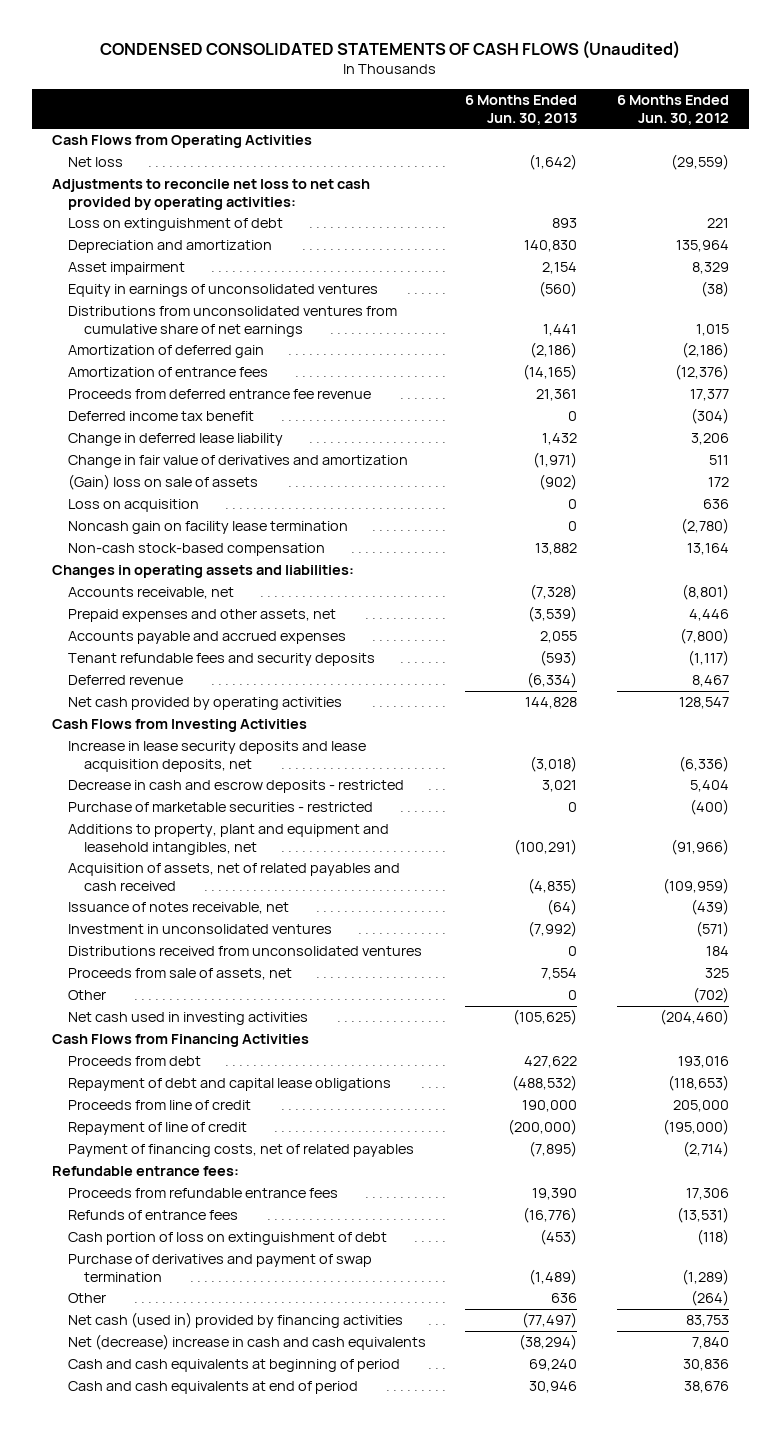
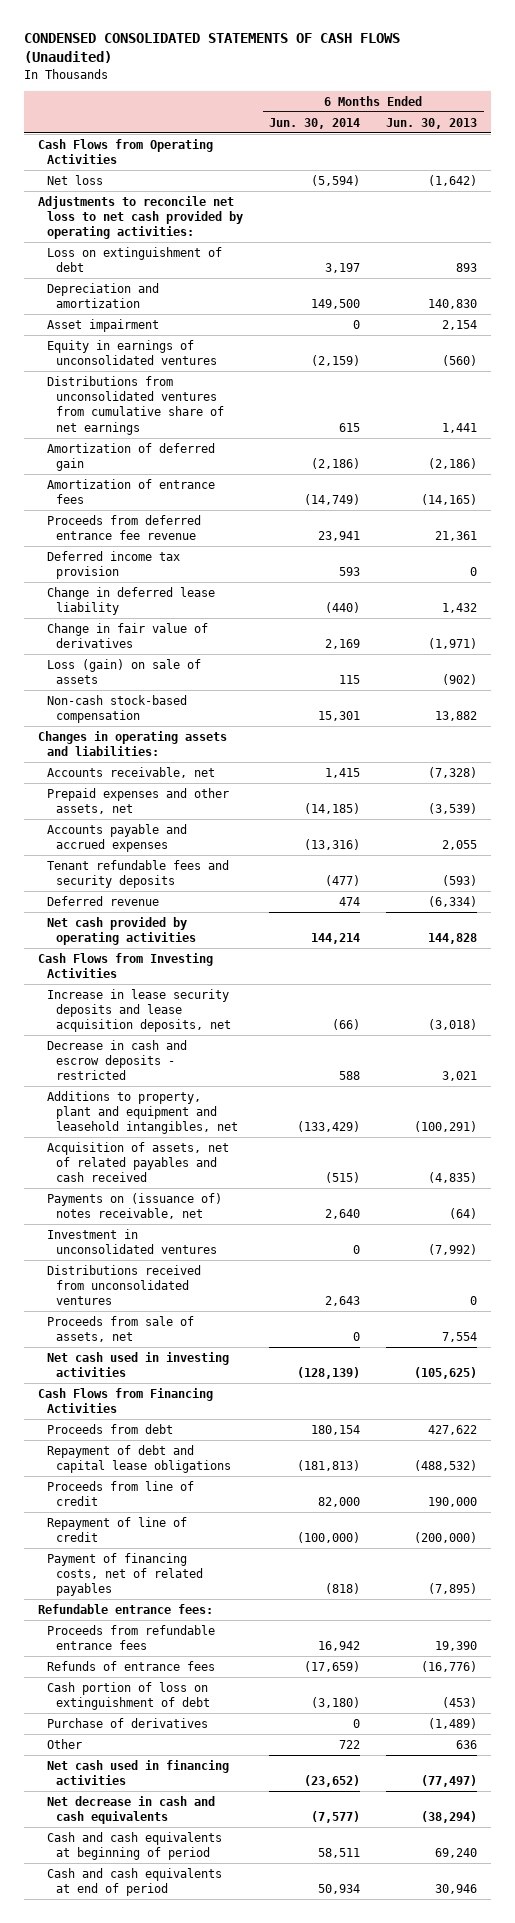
[616,95,729,125] 6 Months Ended Jun. 30, 2012 -> none
none -> [269,117,361,129] Jun. 30, 2014
[67,411,254,422] Deferred income tax benefit -> [46,550,180,580] Deferred income tax provision
[67,499,199,513] Loss on acquisition -> none
[67,521,348,535] Noncash gain on facility lease termination -> none
[67,455,408,469] Change in fair value of derivatives and amortization -> [46,622,208,649] Change in fair value of derivatives
[67,474,258,491] (Gain) loss on sale of assets -> [46,658,201,685] Loss (gain) on sale of assets
[67,802,373,813] Purchase of marketable securities - restricted -> none
[67,902,289,915] Issuance of notes receivable, net -> [46,1192,222,1220] Payments on (issuance of) notes receivable, net
[67,990,106,1001] Other -> none
[67,1254,372,1282] Purchase of derivatives and payment of swap termination -> [46,1717,208,1728] Purchase of derivatives
[67,1312,403,1329] Net cash (used in) provided by financing activities -> [46,1759,229,1786] Net cash used in financing activities
[67,1334,426,1351] Net (decrease) increase in cash and cash equivalents -> [46,1795,215,1825] Net decrease in cash and cash equivalents

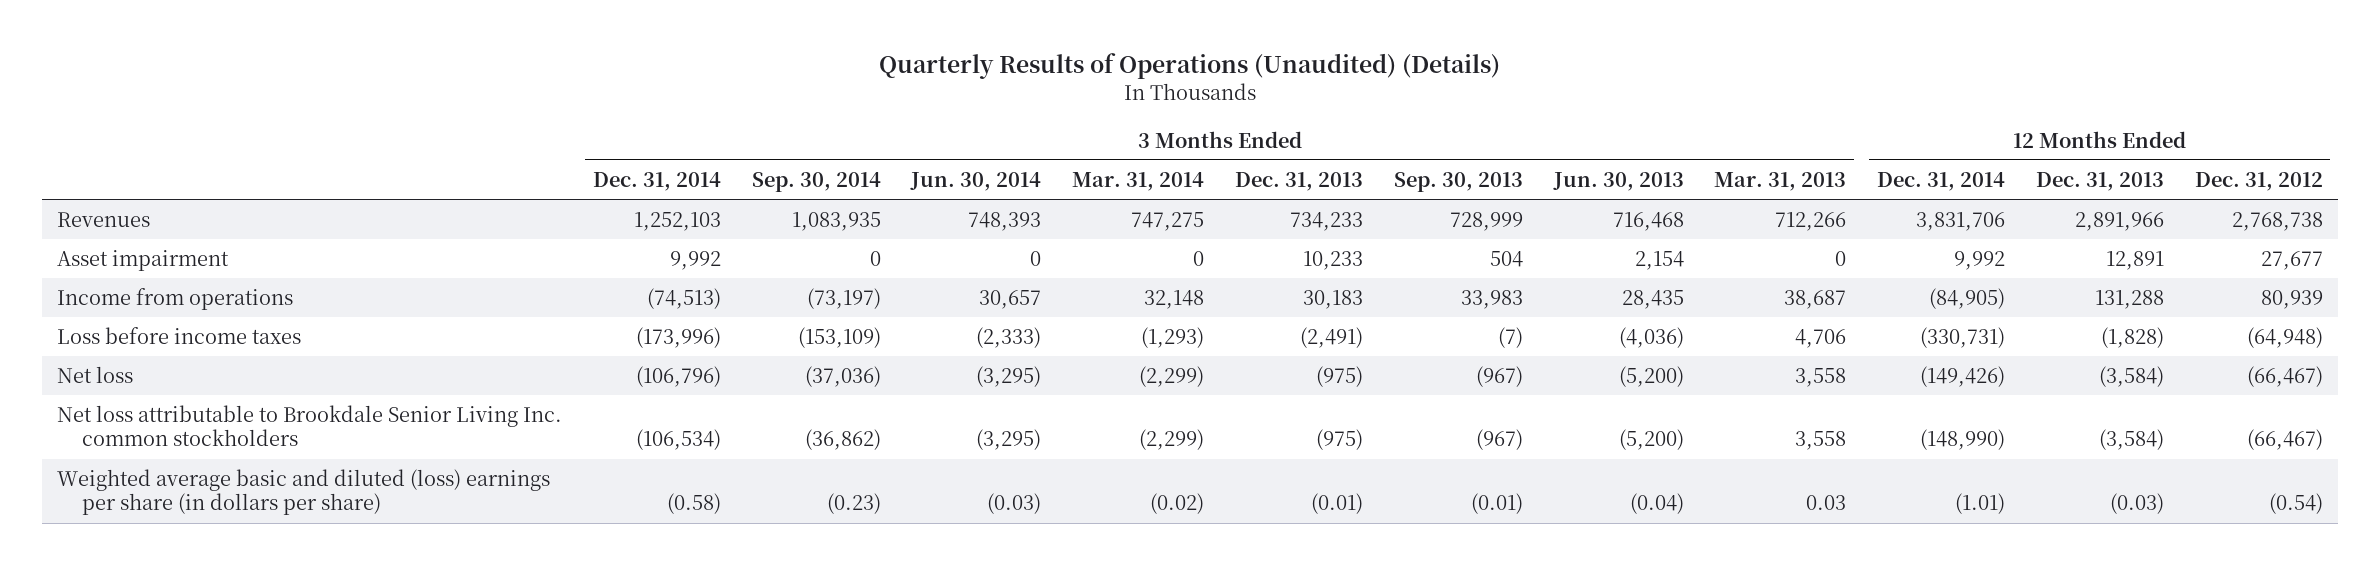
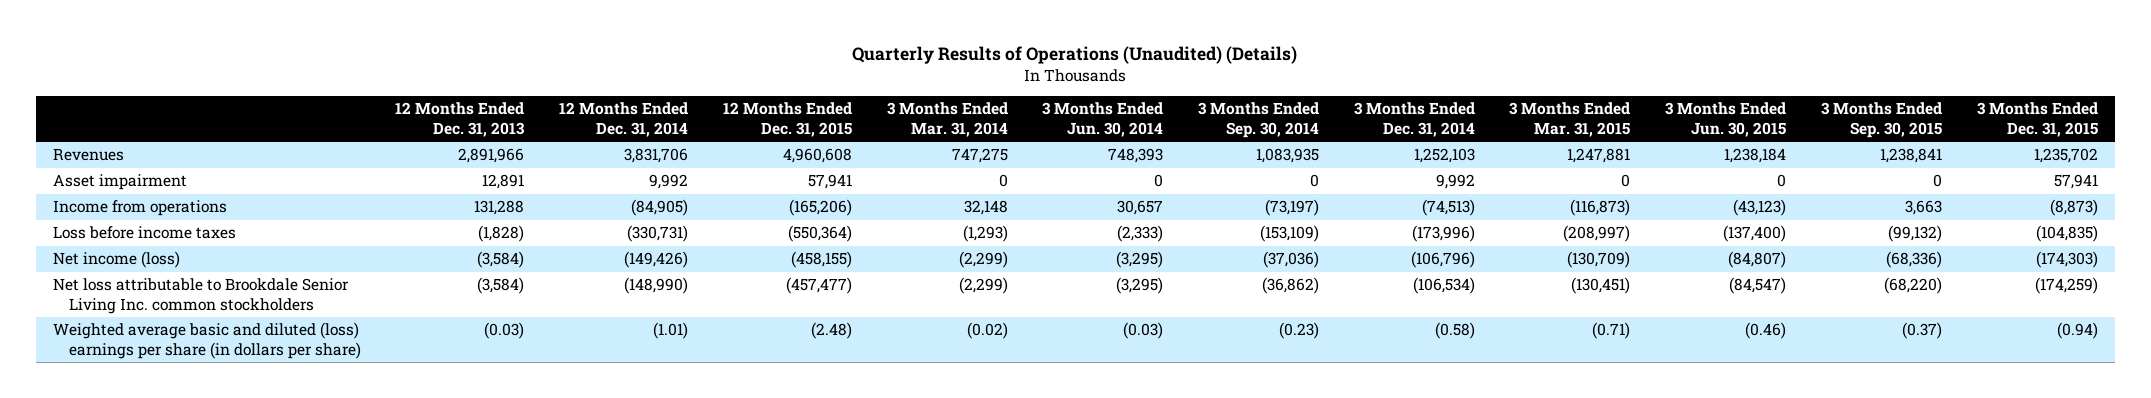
[1235,172,1364,192] Dec. 31, 2013 -> none
[1393,172,1523,193] Sep. 30, 2013 -> none
[1552,172,1684,192] Jun. 30, 2013 -> none
[1714,172,1847,192] Mar. 31, 2013 -> none
[2194,172,2323,192] Dec. 31, 2012 -> none
none -> [722,102,852,138] 12 Months Ended Dec. 31, 2015
none -> [1509,102,1631,138] 3 Months Ended Mar. 31, 2015
none -> [1665,102,1787,138] 3 Months Ended Jun. 30, 2015
none -> [1820,102,1942,139] 3 Months Ended Sep. 30, 2015
none -> [1976,102,2098,138] 3 Months Ended Dec. 31, 2015
[57,366,134,384] Net loss -> [53,251,181,269] Net income (loss)

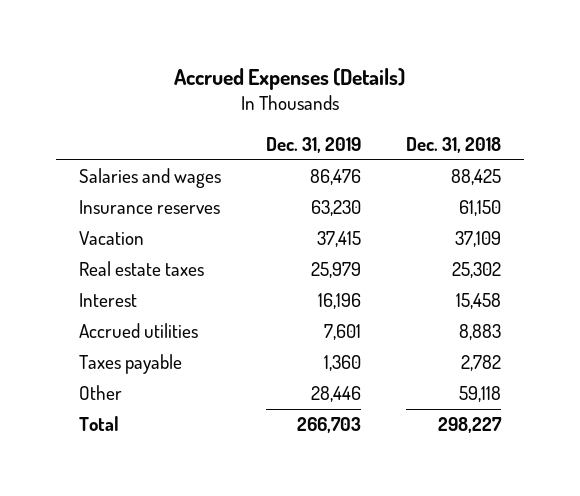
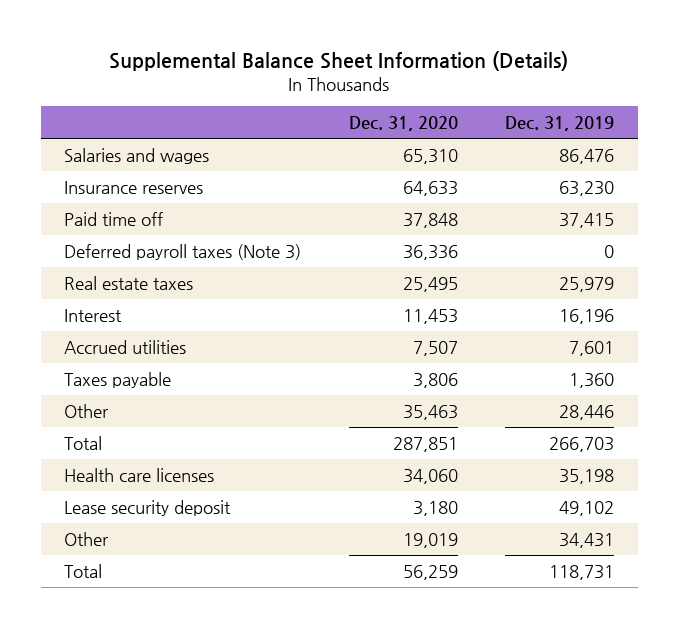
[173,68,405,91] Accrued Expenses (Details) -> [109,50,569,71] Supplemental Balance Sheet Information (Details)
[406,137,502,154] Dec. 31, 2018 -> none
none -> [348,116,458,132] Dec. 31, 2020
[78,231,144,246] Vacation -> [64,211,164,226] Paid time off
none -> [64,243,302,260] Deferred payroll taxes (Note 3)
none -> [64,467,215,482] Health care licenses
none -> [64,499,232,516] Lease security deposit
none -> [64,531,110,546] Other
none -> [64,563,103,578] Total

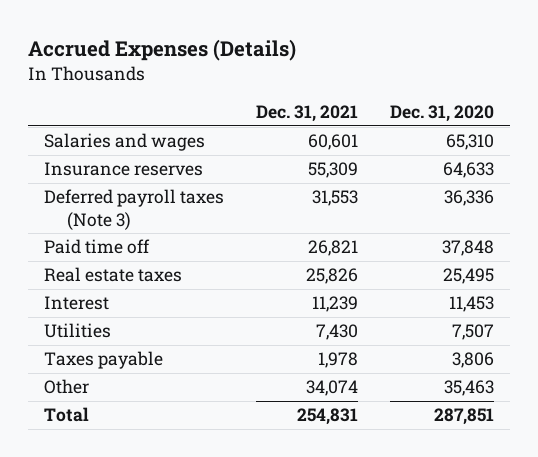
[109,50,569,71] Supplemental Balance Sheet Information (Details) -> [28,38,297,61] Accrued Expenses (Details)
[505,116,615,132] Dec. 31, 2019 -> none
none -> [255,104,358,122] Dec. 31, 2021
[64,211,164,226] Paid time off -> [44,239,151,255] Paid time off
[64,339,187,354] Accrued utilities -> [44,323,112,339] Utilities
[64,467,215,482] Health care licenses -> none
[64,499,232,516] Lease security deposit -> none
[64,531,110,546] Other -> none
[64,563,103,578] Total -> none

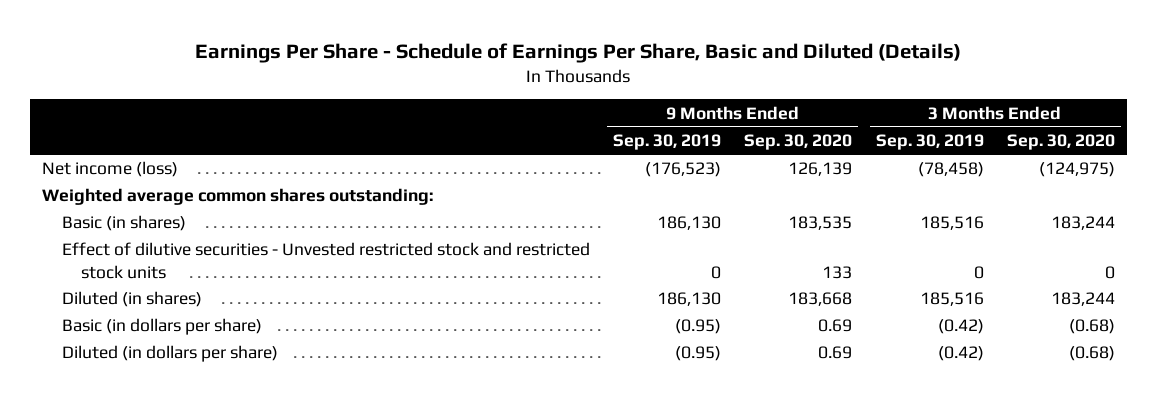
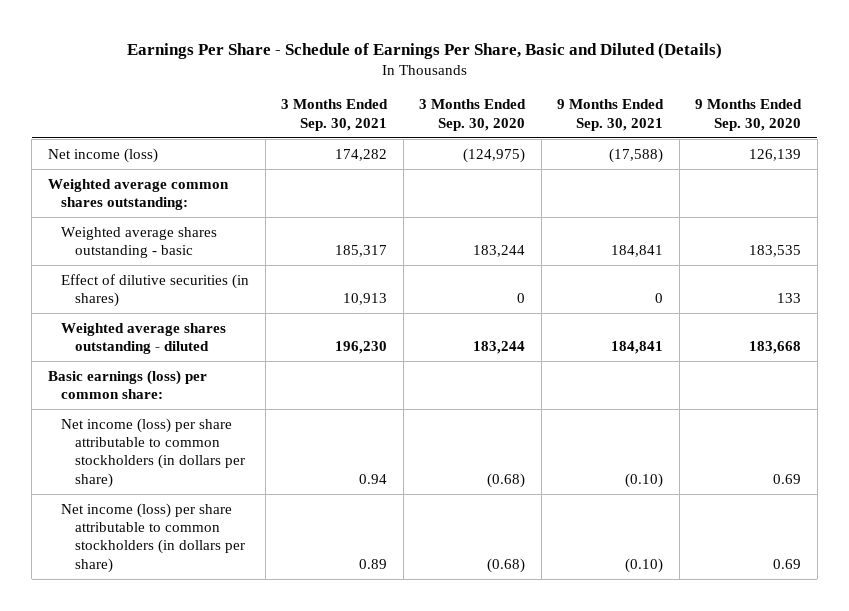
[612,134,721,151] Sep. 30, 2019 -> none
[875,134,984,151] Sep. 30, 2019 -> none
none -> [281,99,389,131] 3 Months Ended Sep. 30, 2021
none -> [557,99,665,131] 9 Months Ended Sep. 30, 2021
[61,215,186,232] Basic (in shares) -> [61,226,218,259] Weighted average shares outstanding - basic
[61,242,590,279] Effect of dilutive securities - Unvested restricted stock and restricted stock units -> [61,273,250,308] Effect of dilutive securities (in shares)
[61,291,202,308] Diluted (in shares) -> [61,322,227,355] Weighted average shares outstanding - diluted
none -> [47,369,207,400] Basic earnings (loss) per common share:
[61,318,262,336] Basic (in dollars per share) -> [61,417,245,488] Net income (loss) per share attributable to common stockholders (in dollars per share)
[61,345,278,363] Diluted (in dollars per share) -> [61,502,245,573] Net income (loss) per share attributable to common stockholders (in dollars per share)

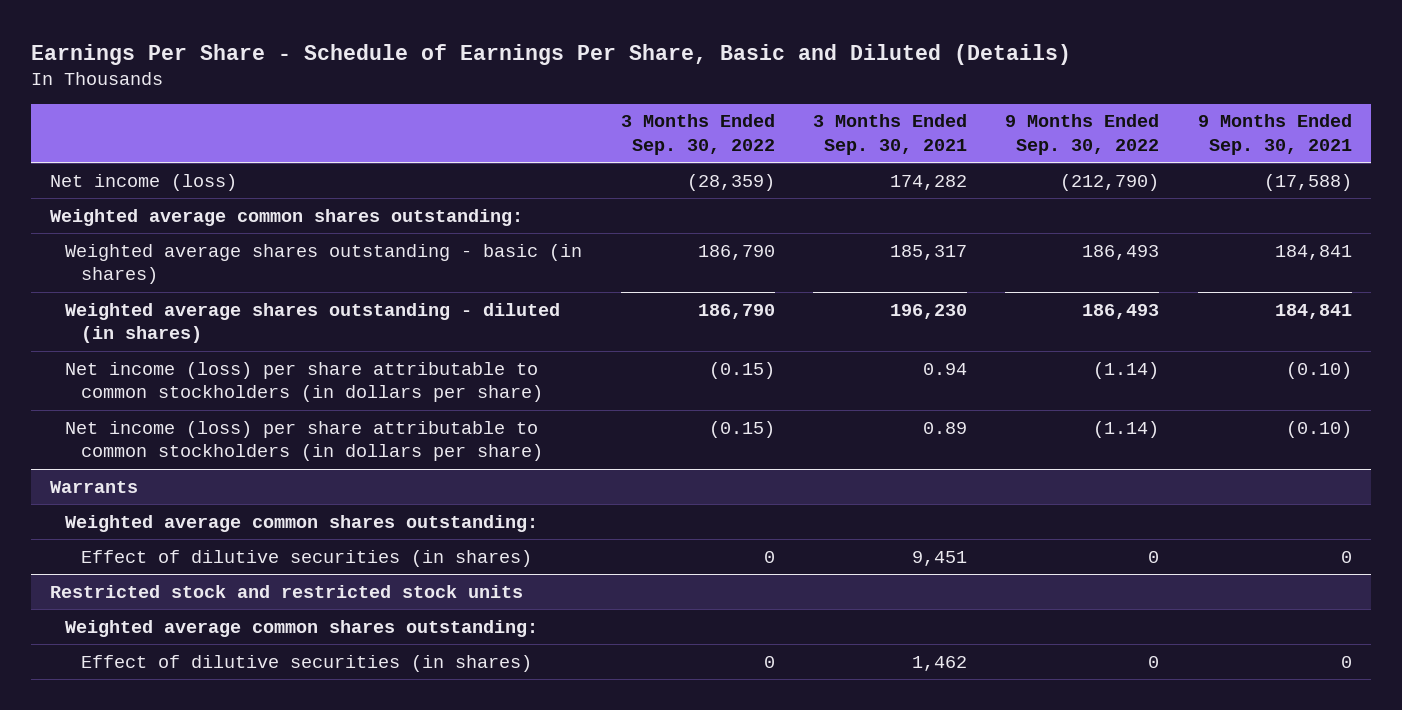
[419,99,527,131] 3 Months Ended Sep. 30, 2020 -> none
[695,99,803,131] 9 Months Ended Sep. 30, 2020 -> none
none -> [620,114,775,155] 3 Months Ended Sep. 30, 2022
none -> [1005,114,1160,155] 9 Months Ended Sep. 30, 2022
[61,273,250,308] Effect of dilutive securities (in shares) -> none
[47,369,207,400] Basic earnings (loss) per common share: -> none
[61,226,218,259] Weighted average shares outstanding - basic -> [65,243,583,285] Weighted average shares outstanding - basic (in shares)
[61,322,227,355] Weighted average shares outstanding - diluted -> [65,302,561,344] Weighted average shares outstanding - diluted (in shares)
none -> [50,480,139,493] Warrants
none -> [65,514,539,532] Weighted average common shares outstanding:
none -> [80,549,532,567] Effect of dilutive securities (in shares)
none -> [50,584,524,598] Restricted stock and restricted stock units
none -> [65,619,539,637] Weighted average common shares outstanding:
none -> [80,654,532,672] Effect of dilutive securities (in shares)

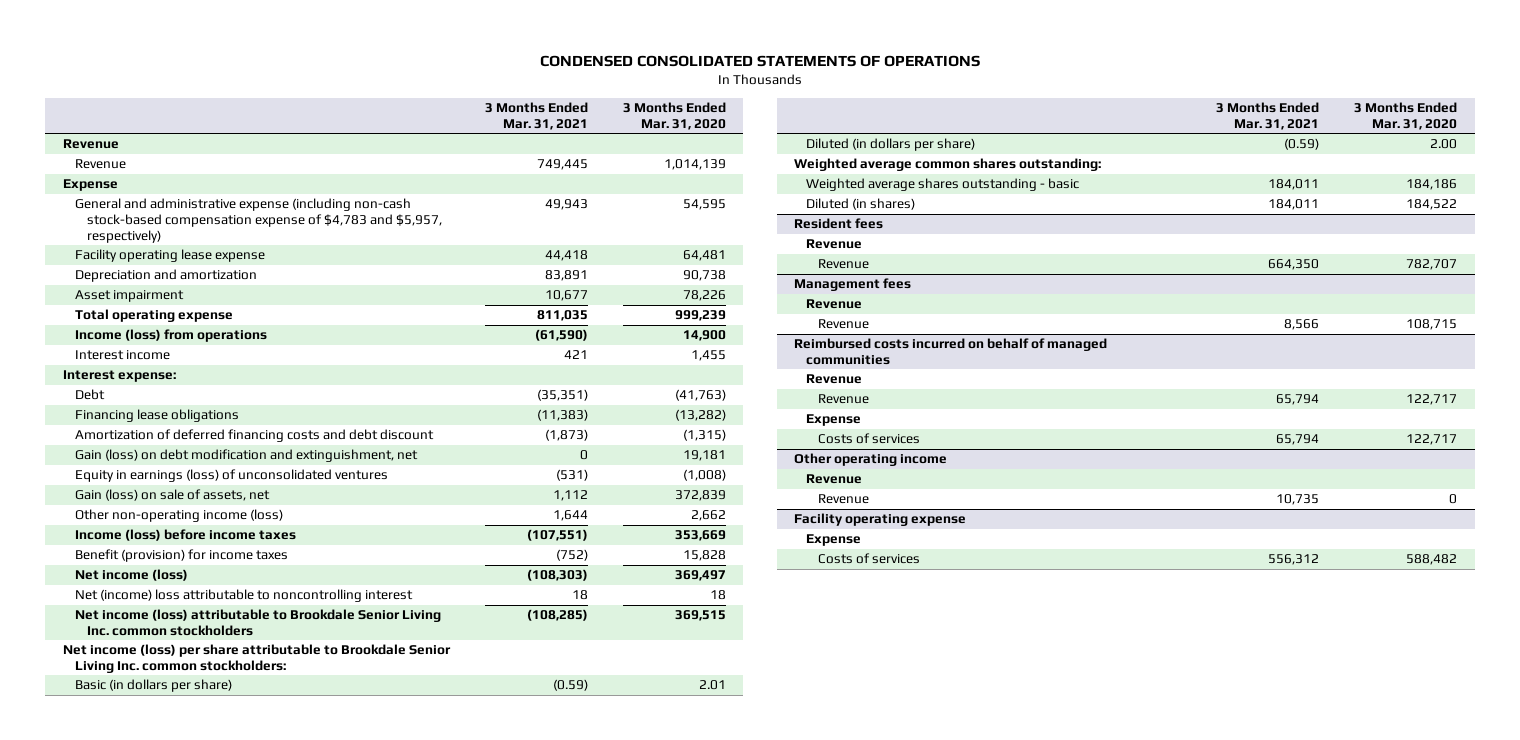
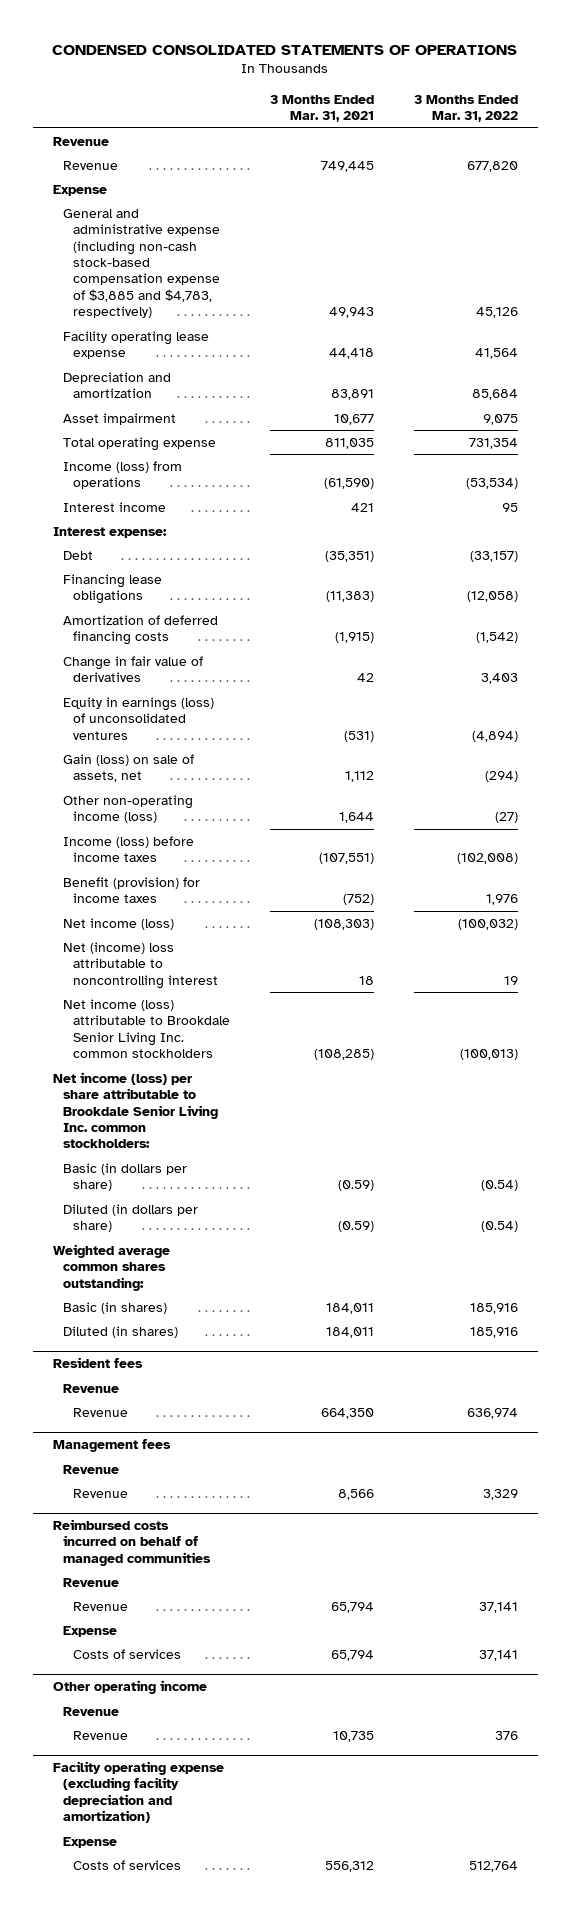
[622,101,726,130] 3 Months Ended Mar. 31, 2020 -> none
none -> [413,94,518,123] 3 Months Ended Mar. 31, 2022
[74,198,442,243] General and administrative expense (including non-cash stock-based compensation expense of $4,783 and $5,957, respectively) -> [62,208,220,319] General and administrative expense (including non-cash stock-based compensation expense of $3,885 and $4,783, respectively)
[74,449,418,463] Gain (loss) on debt modification and extinguishment, net -> none
[74,429,434,443] Amortization of deferred financing costs and debt discount -> [62,614,218,646] Amortization of deferred financing costs
[544,429,588,442] (1,873) -> [334,632,374,644] (1,915)
none -> [62,655,203,683] Change in fair value of derivatives
[806,178,1080,192] Weighted average shares outstanding - basic -> [62,1301,167,1314] Basic (in shares)
[794,513,967,527] Facility operating expense -> [53,1761,225,1824] Facility operating expense (excluding facility depreciation and amortization)

